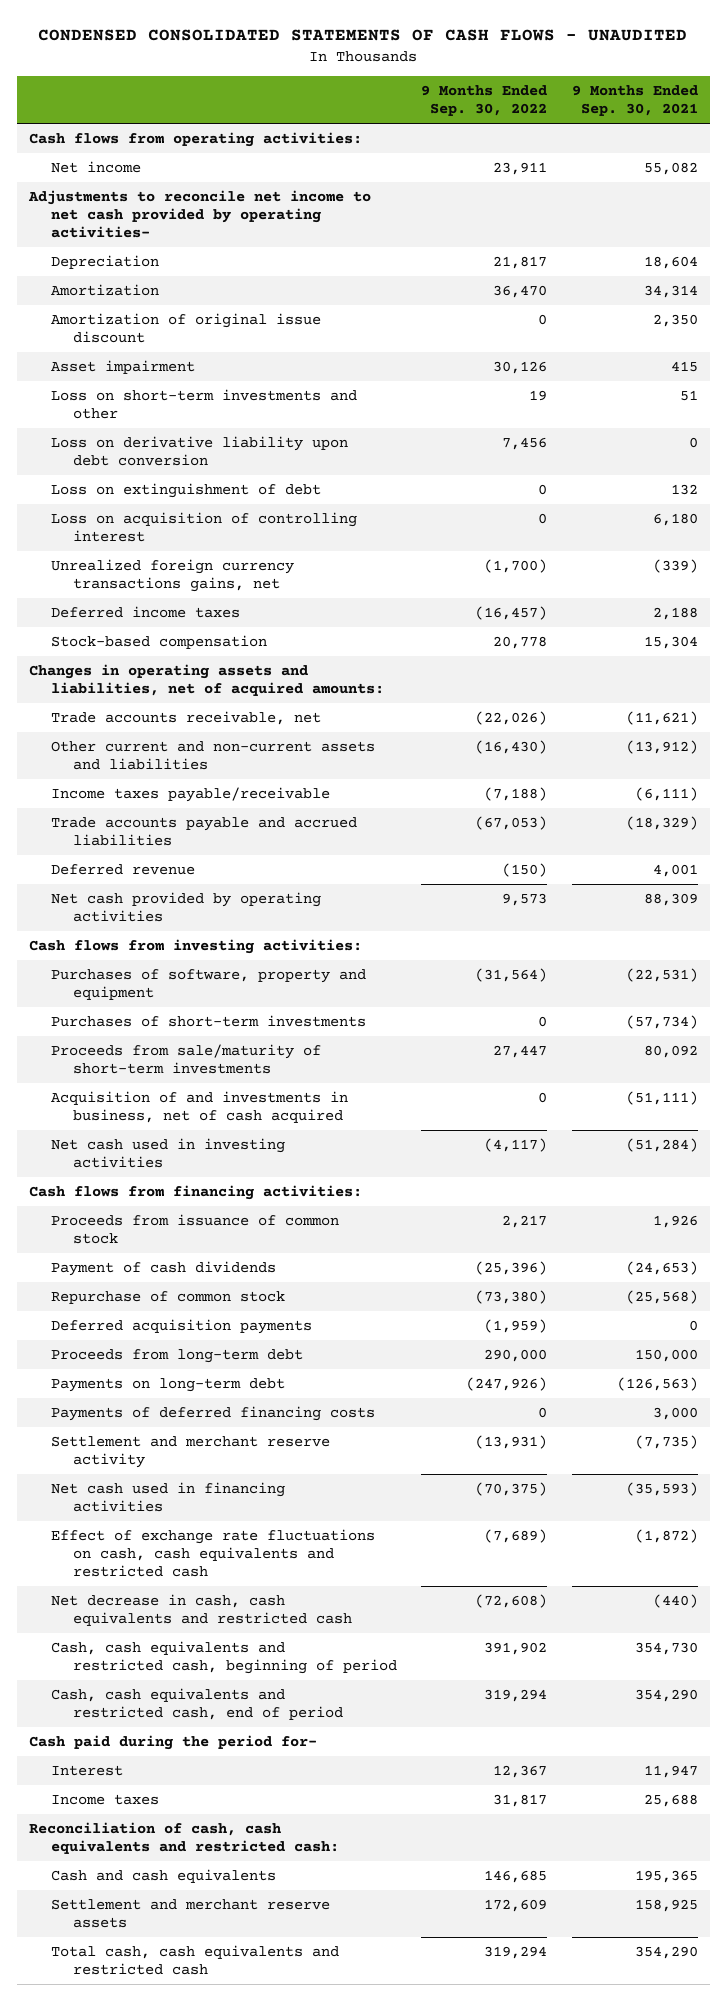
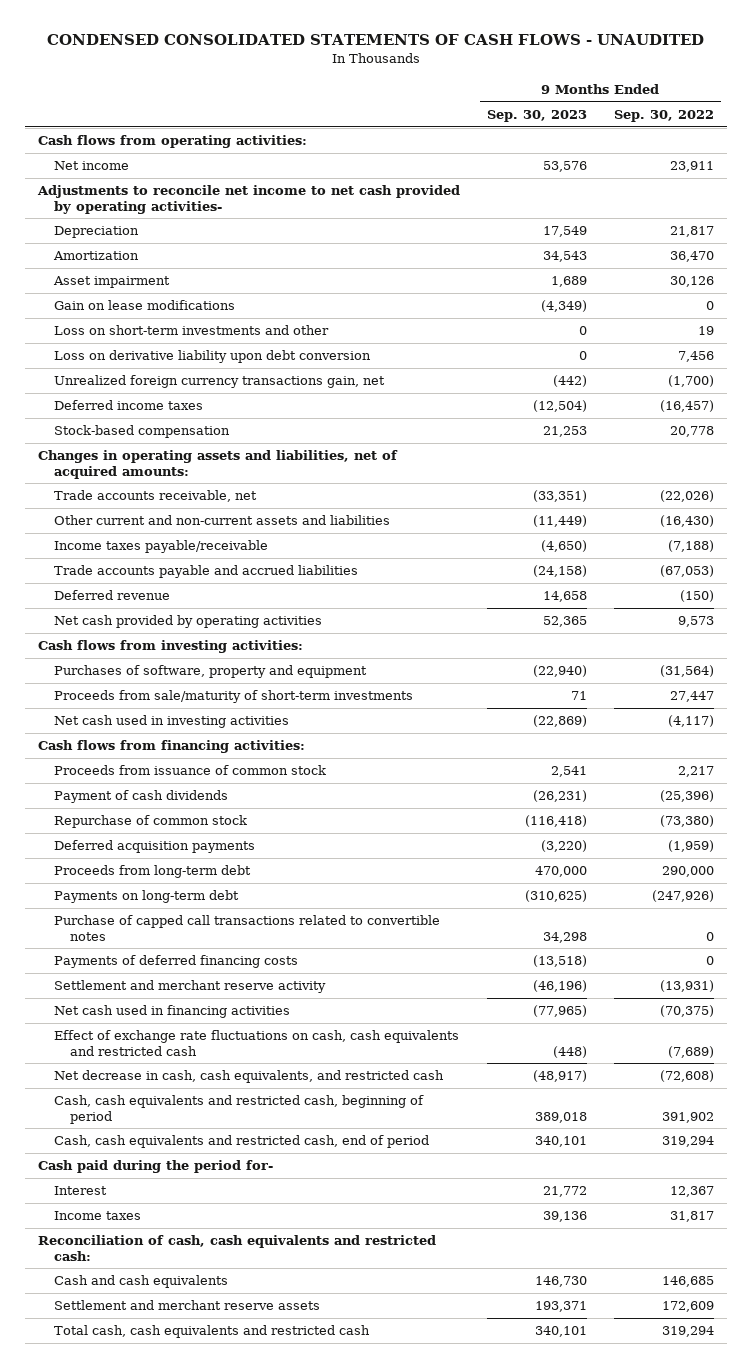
[571,85,698,117] 9 Months Ended Sep. 30, 2021 -> none
none -> [487,109,588,122] Sep. 30, 2023
[50,312,321,343] Amortization of original issue discount -> none
none -> [54,300,236,311] Gain on lease modifications
[50,482,321,498] Loss on extinguishment of debt -> none
[50,511,357,542] Loss on acquisition of controlling interest -> none
[50,558,294,592] Unrealized foreign currency transactions gains, net -> [54,375,386,389] Unrealized foreign currency transactions gain, net
[50,1014,366,1027] Purchases of short-term investments -> none
[50,1090,348,1123] Acquisition of and investments in business, net of cash acquired -> none
none -> [54,915,441,941] Purchase of capped call transactions related to convertible notes
[50,1593,353,1626] Net decrease in cash, cash equivalents and restricted cash -> [54,1070,445,1084] Net decrease in cash, cash equivalents, and restricted cash

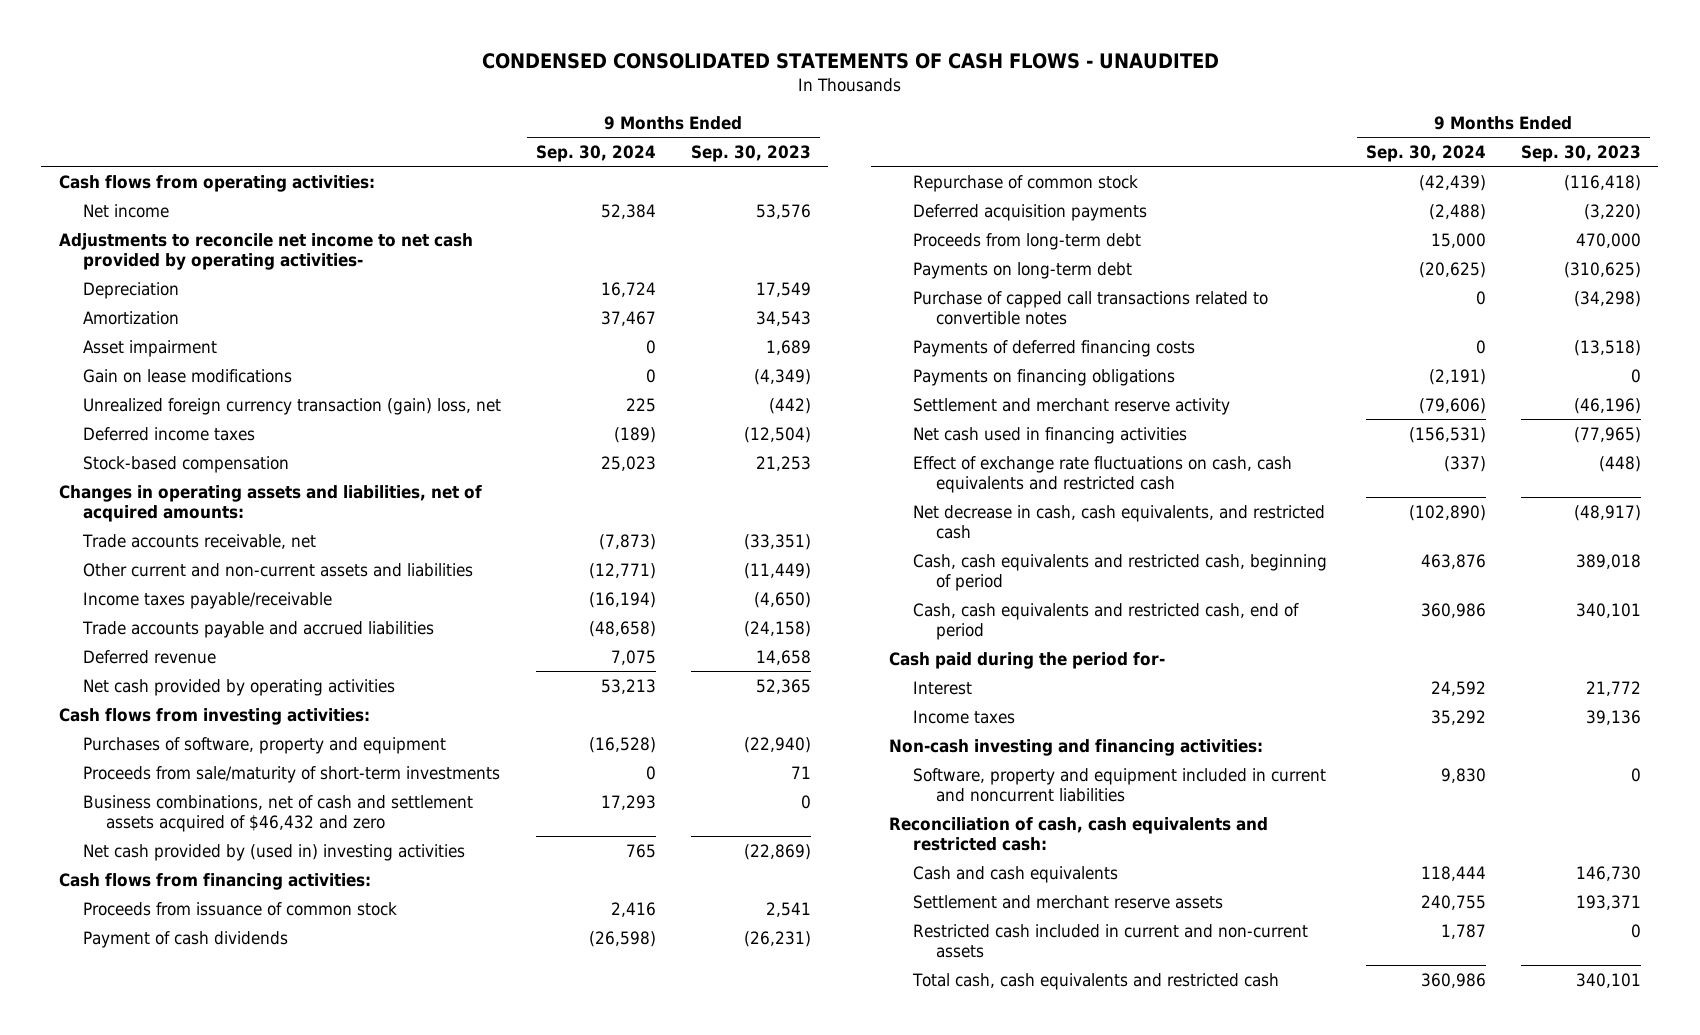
[613,109,714,122] Sep. 30, 2022 -> none
none -> [535,144,656,162] Sep. 30, 2024
[54,325,330,336] Loss on short-term investments and other -> none
[54,350,372,364] Loss on derivative liability upon debt conversion -> none
[54,375,386,389] Unrealized foreign currency transactions gain, net -> [82,397,501,415] Unrealized foreign currency transaction (gain) loss, net
none -> [82,794,473,833] Business combinations, net of cash and settlement assets acquired of $46,432 and zero
[54,715,290,729] Net cash used in investing activities -> [82,843,465,861] Net cash provided by (used in) investing activities
[543,931,588,943] 34,298 -> [1573,290,1641,307] (34,298)
none -> [912,368,1175,386] Payments on financing obligations
none -> [888,738,1263,756] Non-cash investing and financing activities:
none -> [912,767,1326,803] Software, property and equipment included in current and noncurrent liabilities
none -> [912,923,1308,959] Restricted cash included in current and non-current assets

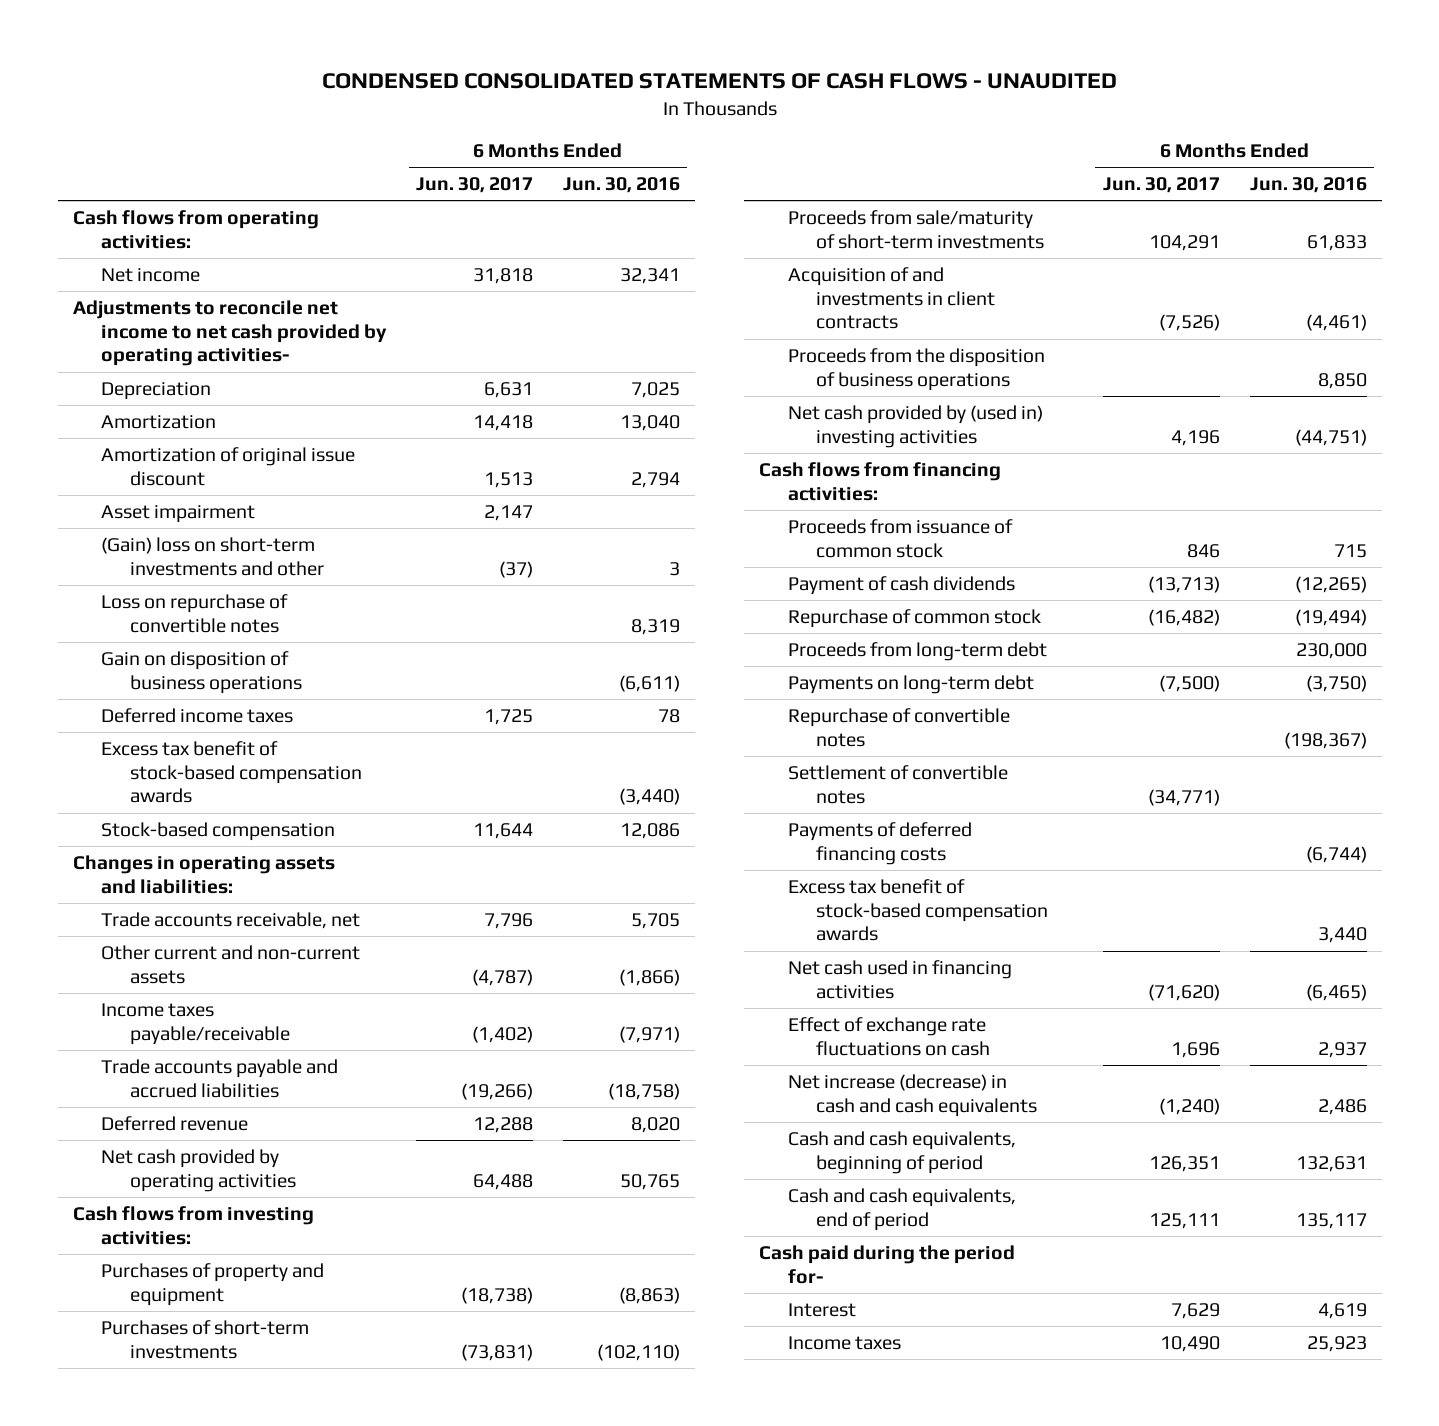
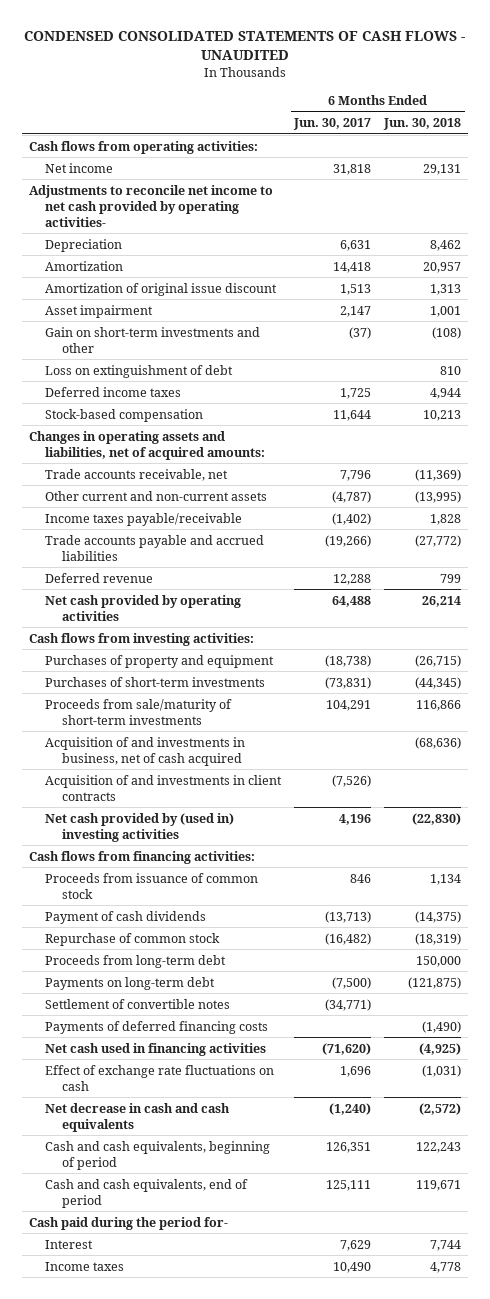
[562,177,680,194] Jun. 30, 2016 -> none
none -> [383,118,462,131] Jun. 30, 2018
[101,593,289,633] Loss on repurchase of convertible notes -> none
[101,650,302,694] Gain on disposition of business operations -> none
[101,536,324,576] (Gain) loss on short-term investments and other -> [45,326,261,353] Gain on short-term investments and other
none -> [45,364,234,378] Loss on extinguishment of debt
[101,740,362,804] Excess tax benefit of stock-based compensation awards -> none
[72,854,335,894] Changes in operating assets and liabilities: -> [28,430,266,460] Changes in operating assets and liabilities, net of acquired amounts:
none -> [45,736,246,766] Acquisition of and investments in business, net of cash acquired
[787,347,1045,391] Proceeds from the disposition of business operations -> none
[787,707,1010,747] Repurchase of convertible notes -> none
[787,878,1049,942] Excess tax benefit of stock-based compensation awards -> none
[787,1073,1038,1117] Net increase (decrease) in cash and cash equivalents -> [45,1102,231,1132] Net decrease in cash and cash equivalents

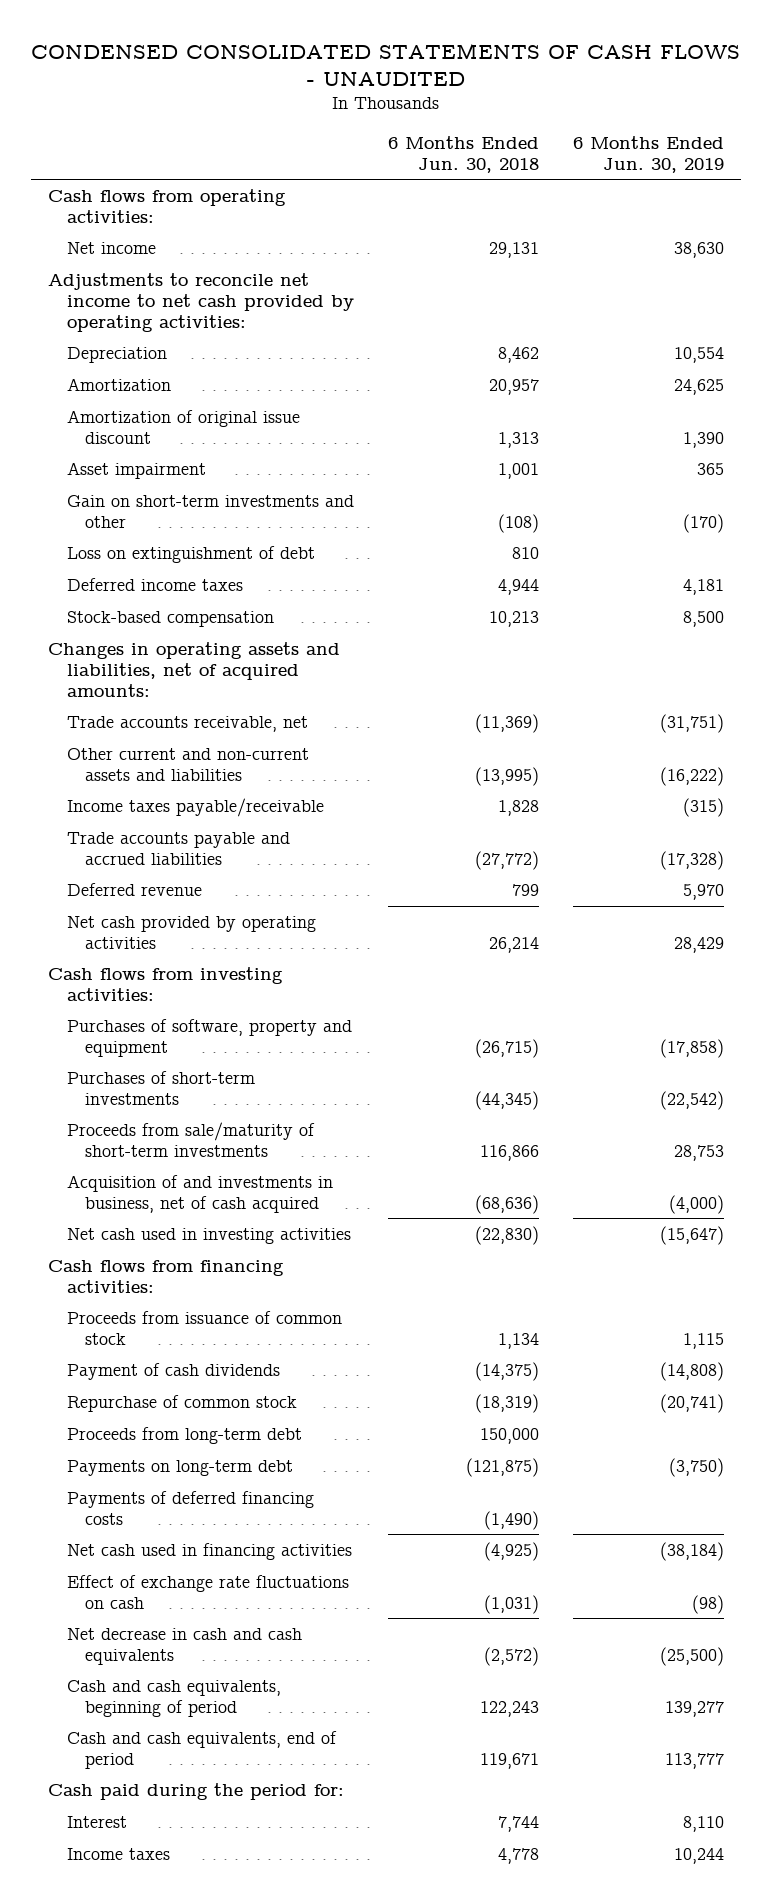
[293,118,372,131] Jun. 30, 2017 -> none
none -> [572,135,724,173] 6 Months Ended Jun. 30, 2019
[28,184,273,227] Adjustments to reconcile net income to net cash provided by operating activities- -> [48,272,354,332] Adjustments to reconcile net income to net cash provided by operating activities:
[45,490,268,501] Other current and non-current assets -> [66,747,309,781] Other current and non-current assets and liabilities
[45,654,275,668] Purchases of property and equipment -> [66,1018,352,1057] Purchases of software, property and equipment
[45,774,283,801] Acquisition of and investments in client contracts -> none
[45,812,235,842] Net cash provided by (used in) investing activities -> [66,1227,351,1244] Net cash used in investing activities
[45,998,231,1009] Settlement of convertible notes -> none
[28,1216,228,1230] Cash paid during the period for- -> [48,1782,345,1800] Cash paid during the period for:

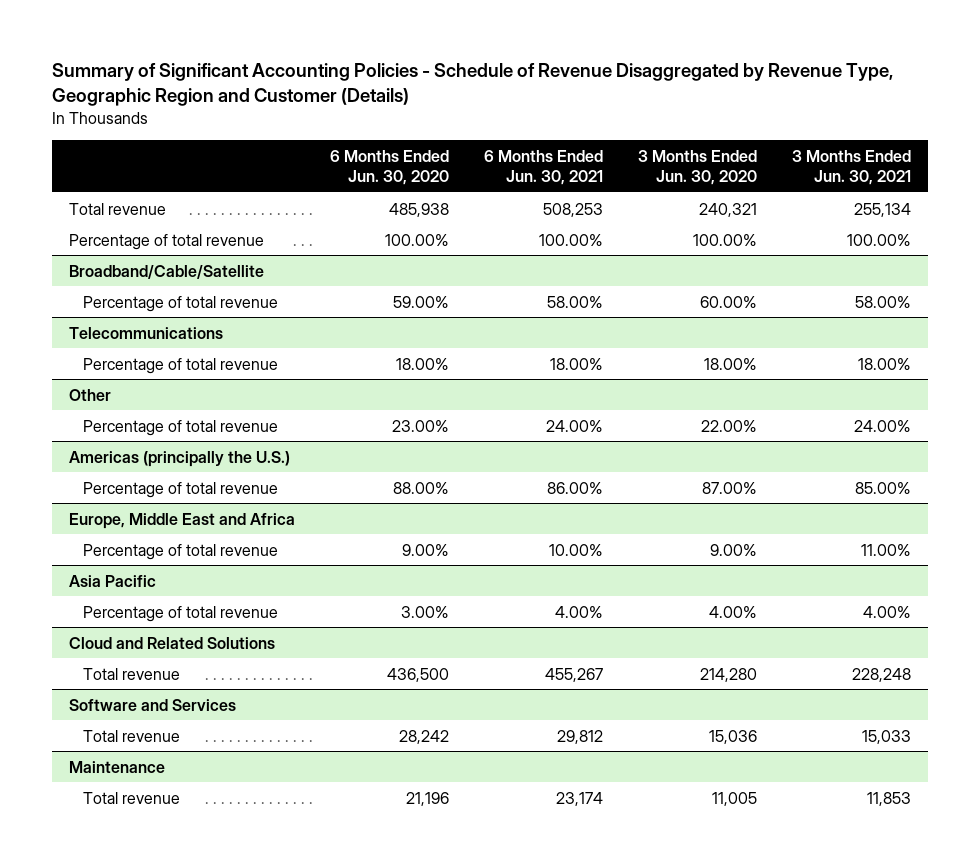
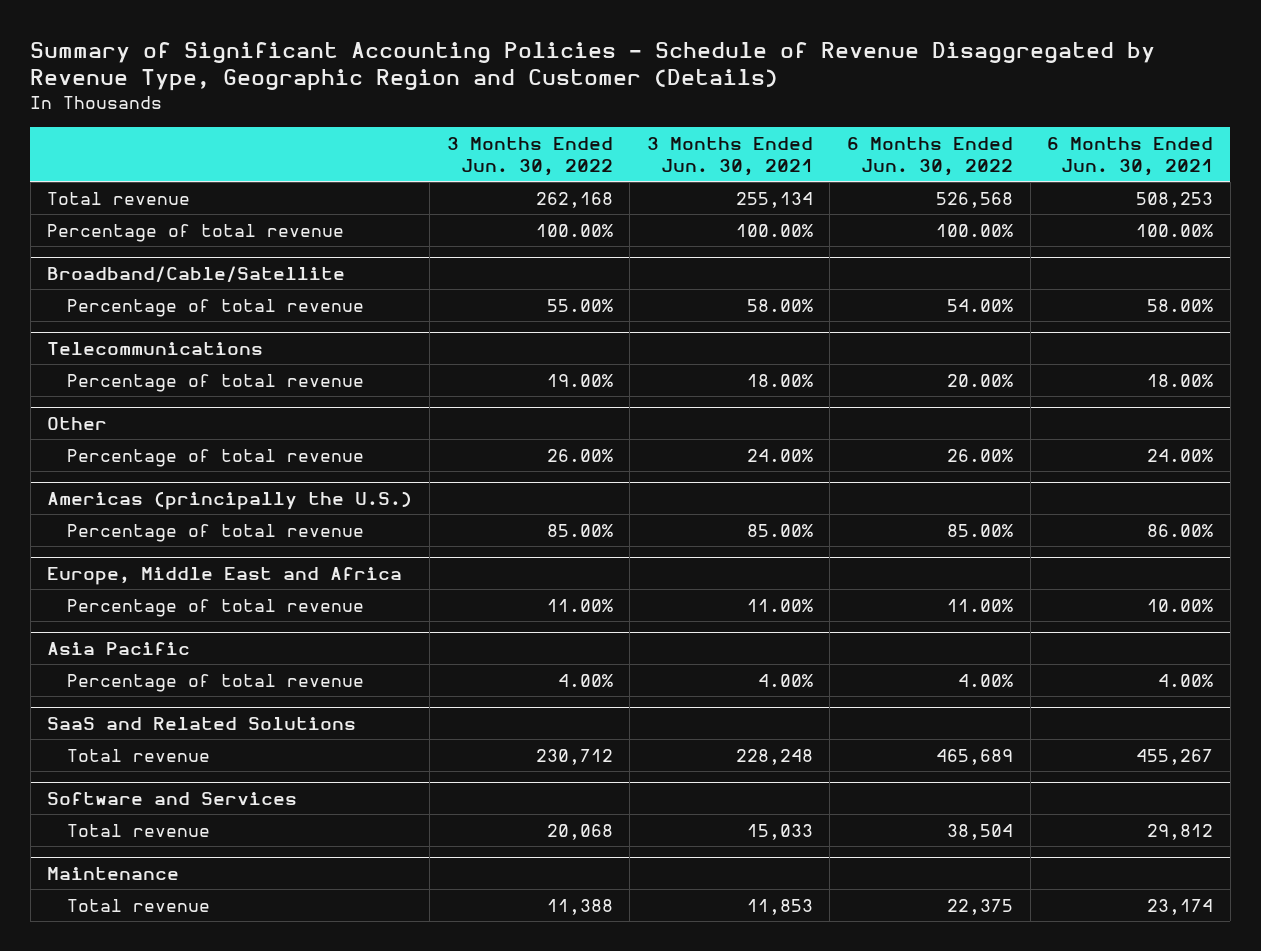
[330,149,450,185] 6 Months Ended Jun. 30, 2020 -> none
[637,149,757,185] 3 Months Ended Jun. 30, 2020 -> none
none -> [446,136,613,176] 3 Months Ended Jun. 30, 2022
none -> [847,136,1014,176] 6 Months Ended Jun. 30, 2022
[69,636,276,649] Cloud and Related Solutions -> [47,716,357,730] SaaS and Related Solutions

